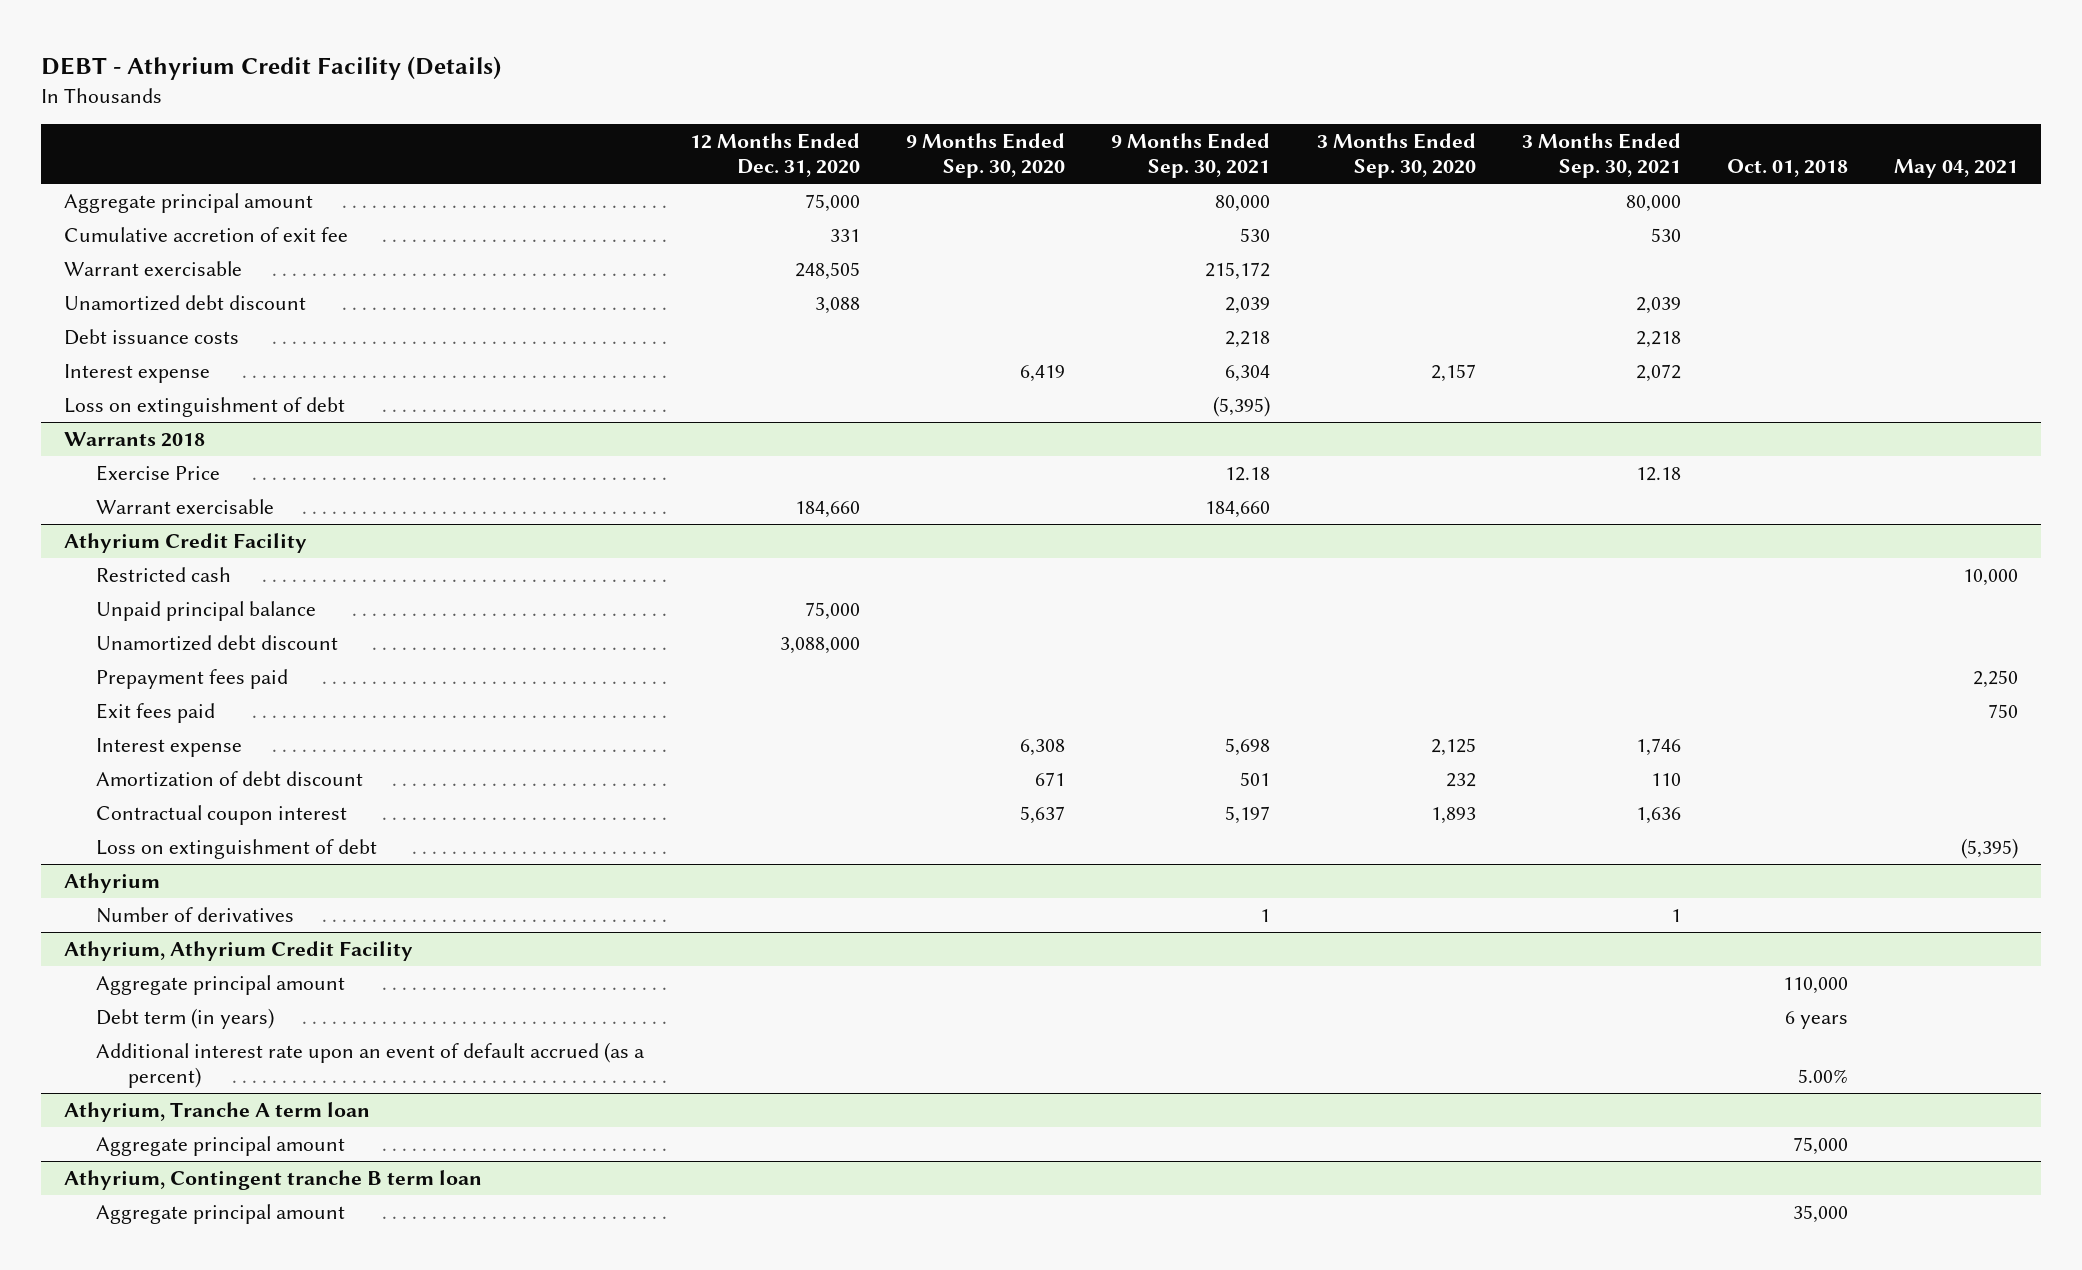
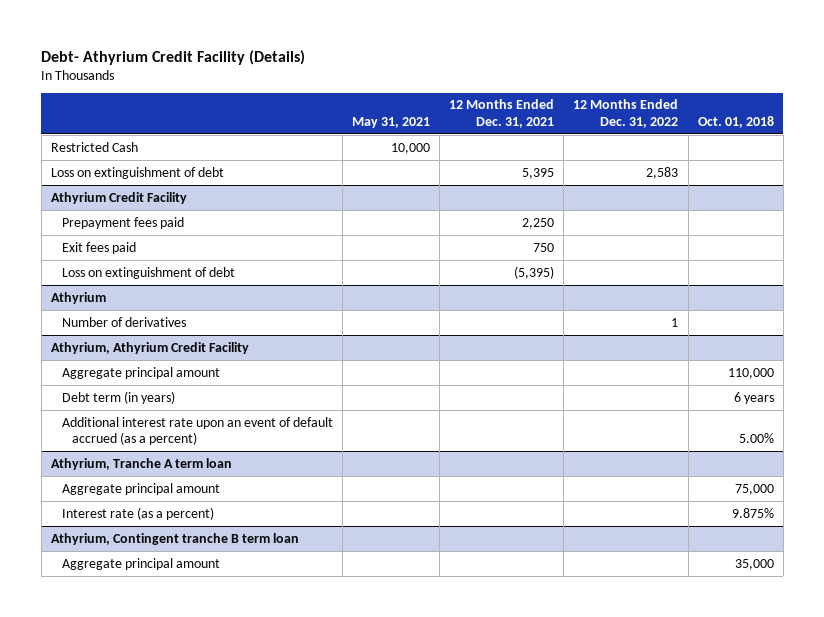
[40,55,501,80] DEBT - Athyrium Credit Facility (Details) -> [41,49,306,65] Debt- Athyrium Credit Facility (Details)
[689,133,860,178] 12 Months Ended Dec. 31, 2020 -> none
[906,133,1066,179] 9 Months Ended Sep. 30, 2020 -> none
[1111,133,1271,179] 9 Months Ended Sep. 30, 2021 -> none
[1316,133,1476,179] 3 Months Ended Sep. 30, 2020 -> none
[1521,133,1681,179] 3 Months Ended Sep. 30, 2021 -> none
[1894,159,2019,179] May 04, 2021 -> none
none -> [351,116,430,128] May 31, 2021
none -> [449,99,555,128] 12 Months Ended Dec. 31, 2021
none -> [573,99,679,128] 12 Months Ended Dec. 31, 2022
[63,193,313,214] Aggregate principal amount -> none
[63,227,348,243] Cumulative accretion of exit fee -> none
[63,261,242,277] Warrant exercisable -> none
[63,295,306,312] Unamortized debt discount -> none
[63,329,239,346] Debt issuance costs -> none
[63,364,210,384] Interest expense -> none
none -> [50,141,138,152] Restricted Cash
[63,432,205,448] Warrants 2018 -> none
[95,465,220,482] Exercise Price -> none
[95,499,274,515] Warrant exercisable -> none
[95,567,231,583] Restricted cash -> none
[95,601,316,622] Unpaid principal balance -> none
[95,635,338,652] Unamortized debt discount -> none
[95,738,242,758] Interest expense -> none
[95,771,363,788] Amortization of debt discount -> none
[95,805,347,826] Contractual coupon interest -> none
none -> [61,506,214,520] Interest rate (as a percent)

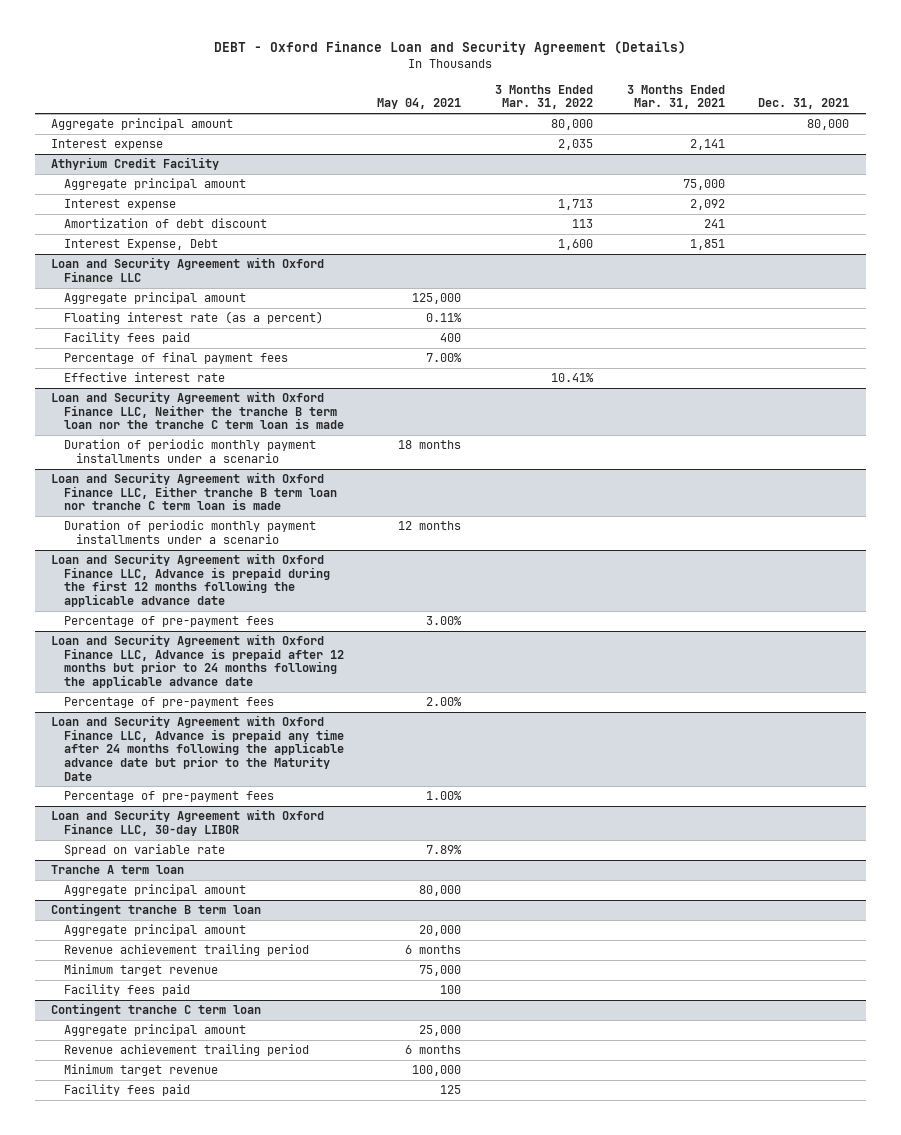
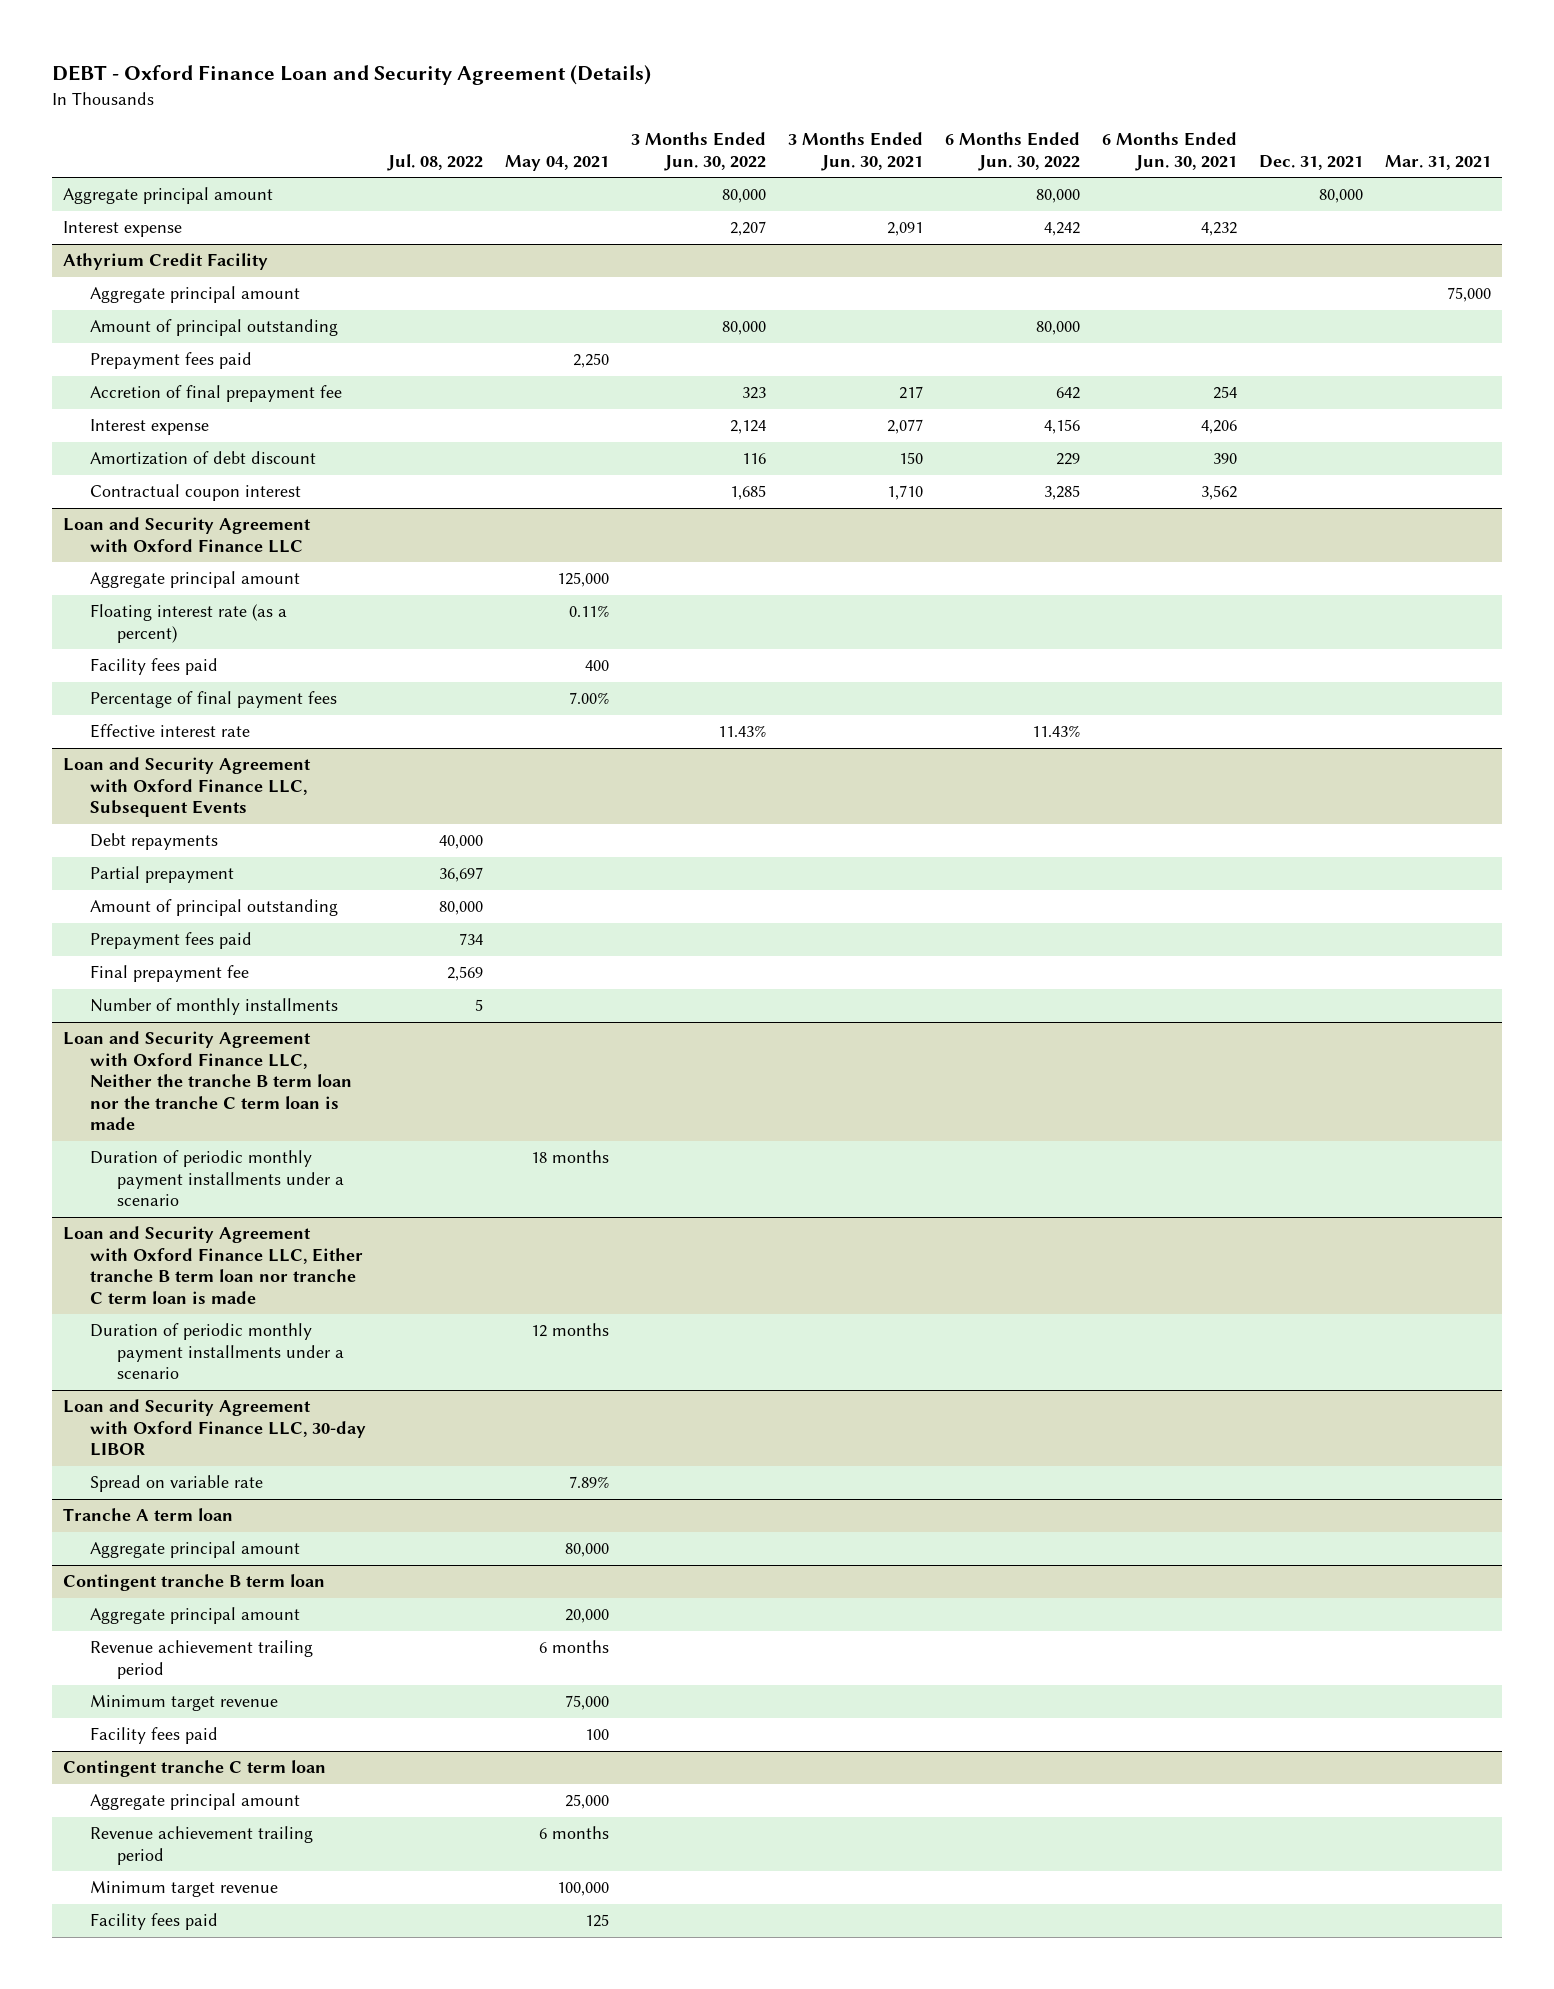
[494,84,593,110] 3 Months Ended Mar. 31, 2022 -> none
[626,84,725,110] 3 Months Ended Mar. 31, 2021 -> none
none -> [387,153,484,171] Jul. 08, 2022
none -> [631,132,767,171] 3 Months Ended Jun. 30, 2022
none -> [788,132,924,171] 3 Months Ended Jun. 30, 2021
none -> [945,132,1081,171] 6 Months Ended Jun. 30, 2022
none -> [1102,132,1238,171] 6 Months Ended Jun. 30, 2021
none -> [1385,154,1492,170] Mar. 31, 2021
none -> [90,319,339,337] Amount of principal outstanding
none -> [90,352,253,370] Prepayment fees paid
none -> [90,385,343,403] Accretion of final prepayment fee
[63,239,218,251] Interest Expense, Debt -> [90,484,302,502] Contractual coupon interest
none -> [63,757,312,818] Loan and Security Agreement with Oxford Finance LLC, Subsequent Events
none -> [90,833,219,851] Debt repayments
none -> [90,866,235,884] Partial prepayment
none -> [90,899,339,917] Amount of principal outstanding
none -> [90,932,253,950] Prepayment fees paid
none -> [90,965,250,983] Final prepayment fee
none -> [90,998,339,1016] Number of monthly installments
[51,553,330,608] Loan and Security Agreement with Oxford Finance LLC, Advance is prepaid during the first 12 months following the applicable advance date -> none
[63,616,274,628] Percentage of pre-payment fees -> none
[51,634,344,689] Loan and Security Agreement with Oxford Finance LLC, Advance is prepaid after 12 months but prior to 24 months following the applicable advance date -> none
[63,697,274,709] Percentage of pre-payment fees -> none
[51,715,344,781] Loan and Security Agreement with Oxford Finance LLC, Advance is prepaid any time after 24 months following the applicable advance date but prior to the Maturity Date -> none
[63,791,274,803] Percentage of pre-payment fees -> none

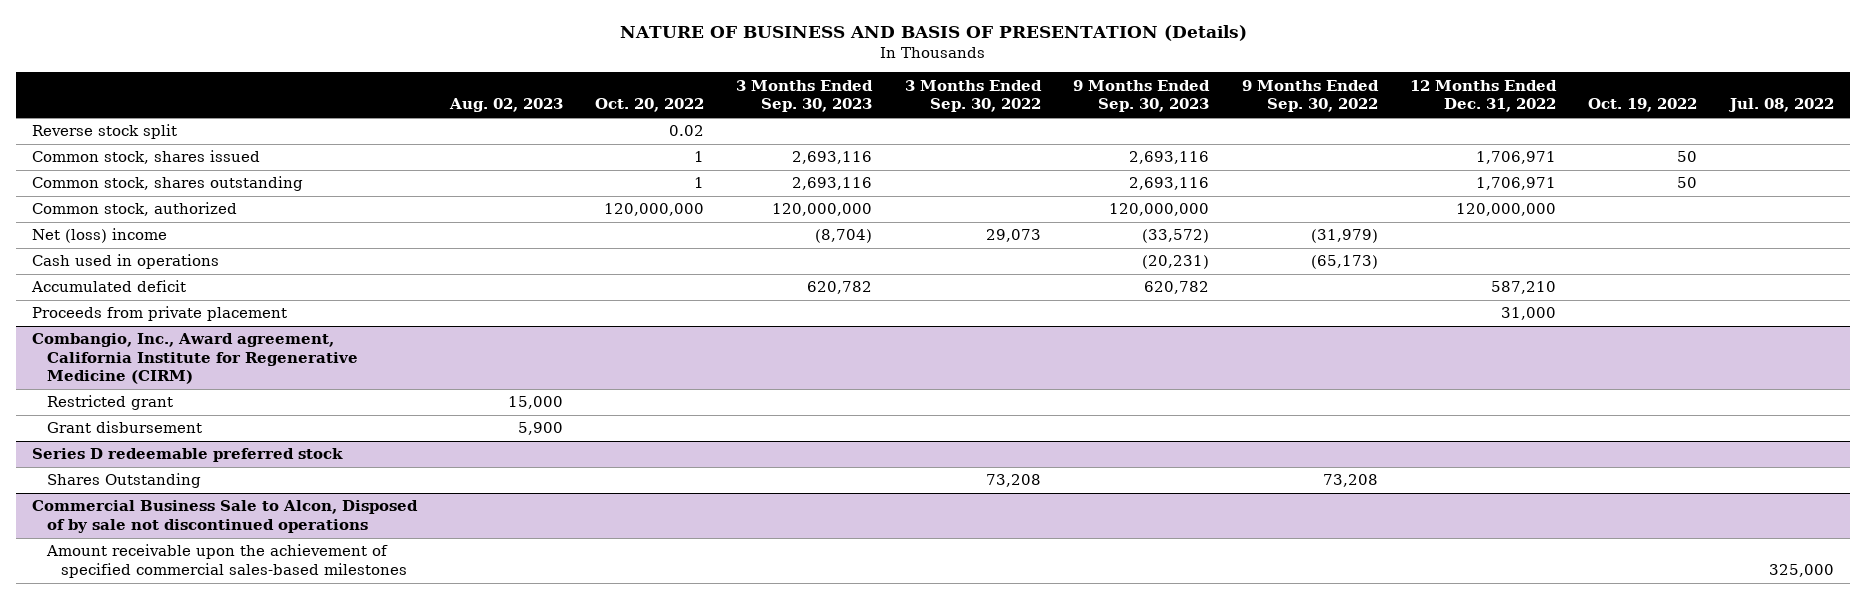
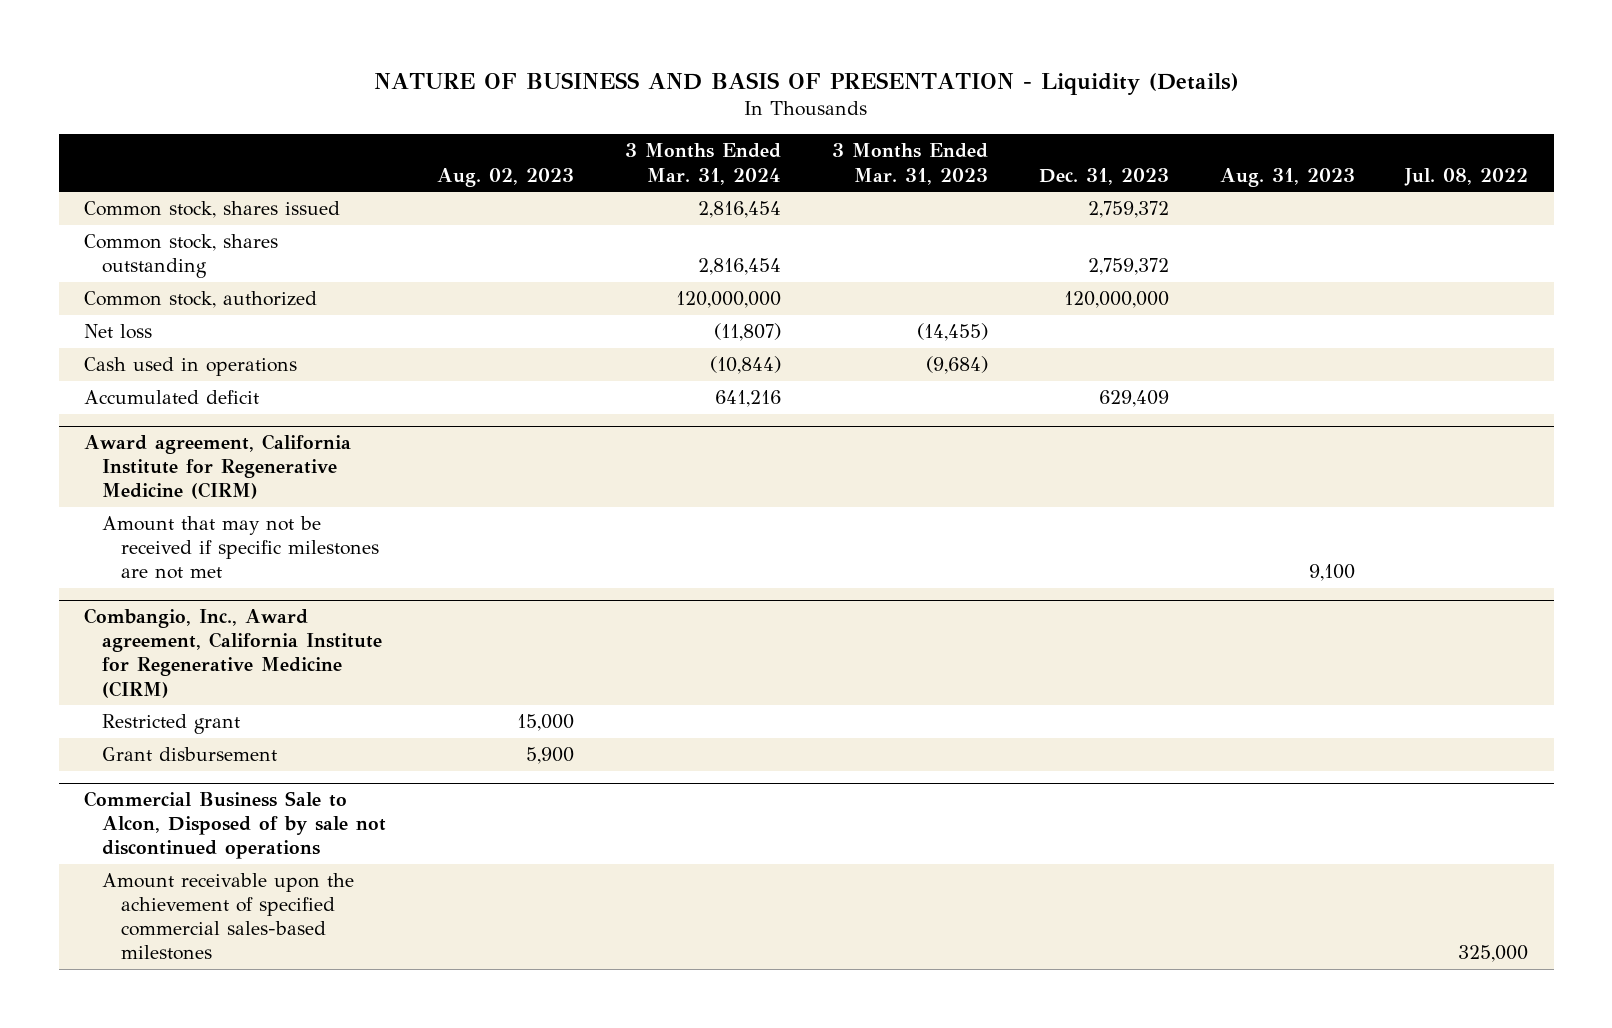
[620,25,1248,42] NATURE OF BUSINESS AND BASIS OF PRESENTATION (Details) -> [374,71,1240,95] NATURE OF BUSINESS AND BASIS OF PRESENTATION - Liquidity (Details)
[595,98,705,113] Oct. 20, 2022 -> none
[736,79,874,113] 3 Months Ended Sep. 30, 2023 -> none
[904,79,1042,113] 3 Months Ended Sep. 30, 2022 -> none
[1073,79,1211,113] 9 Months Ended Sep. 30, 2023 -> none
[1241,79,1379,113] 9 Months Ended Sep. 30, 2022 -> none
[1410,79,1558,113] 12 Months Ended Dec. 31, 2022 -> none
[1588,98,1698,113] Oct. 19, 2022 -> none
none -> [625,143,782,185] 3 Months Ended Mar. 31, 2024
none -> [831,143,988,185] 3 Months Ended Mar. 31, 2023
none -> [1038,167,1169,185] Dec. 31, 2023
none -> [1219,167,1355,187] Aug. 31, 2023
[32,124,178,140] Reverse stock split -> none
[32,228,168,244] Net (loss) income -> [83,324,152,340] Net loss
[32,306,288,322] Proceeds from private placement -> none
none -> [83,434,351,500] Award agreement, California Institute for Regenerative Medicine (CIRM)
none -> [102,516,380,580] Amount that may not be received if specific milestones are not met
[32,448,344,463] Series D redeemable preferred stock -> none
[46,473,201,489] Shares Outstanding -> none

